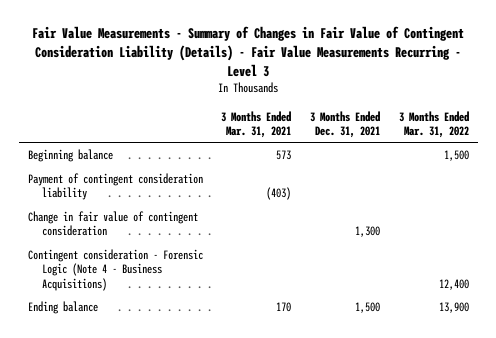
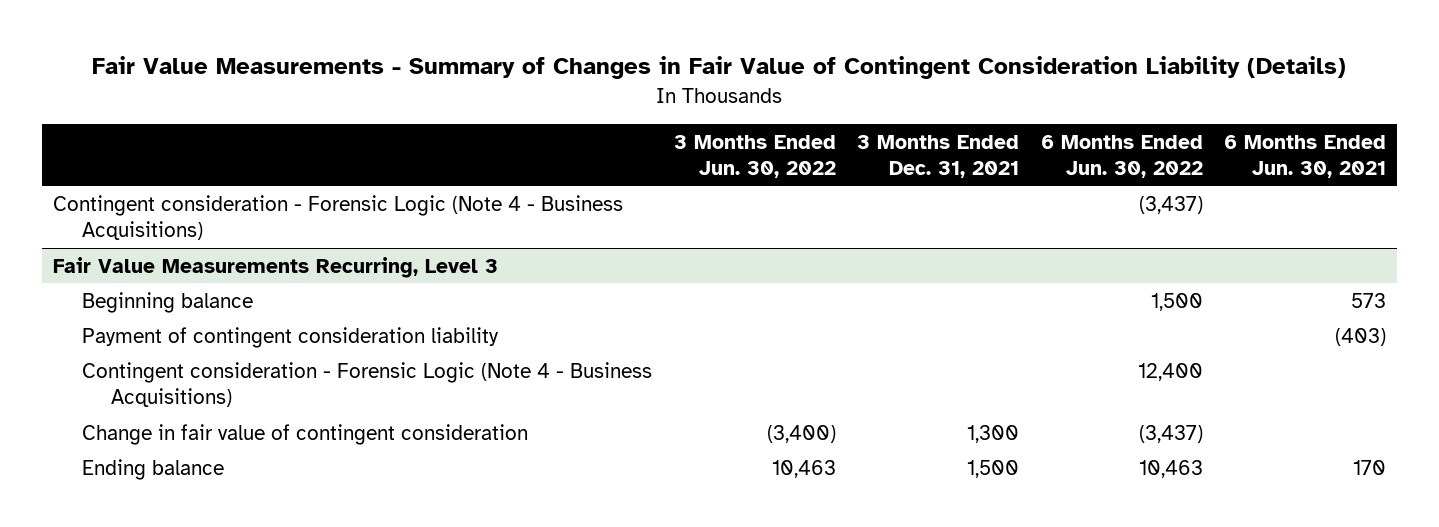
[32,25,465,77] Fair Value Measurements - Summary of Changes in Fair Value of Contingent Consideration Liability (Details) - Fair Value Measurements Recurring - Level 3 -> [92,56,1347,80] Fair Value Measurements - Summary of Changes in Fair Value of Contingent Consideration Liability (Details)
[221,110,292,138] 3 Months Ended Mar. 31, 2021 -> none
[398,110,469,138] 3 Months Ended Mar. 31, 2022 -> none
none -> [673,134,836,178] 3 Months Ended Jun. 30, 2022
none -> [1040,134,1203,178] 6 Months Ended Jun. 30, 2022
none -> [1224,134,1387,178] 6 Months Ended Jun. 30, 2021
[27,149,113,163] Beginning balance -> none
[27,173,203,201] Payment of contingent consideration liability -> none
[27,211,198,237] Change in fair value of contingent consideration -> none
[27,301,98,315] Ending balance -> none
none -> [52,256,498,278] Fair Value Measurements Recurring, Level 3
none -> [81,291,253,313] Beginning balance
none -> [81,326,499,348] Payment of contingent consideration liability
none -> [81,361,652,407] Contingent consideration - Forensic Logic (Note 4 - Business Acquisitions)
none -> [81,423,528,445] Change in fair value of contingent consideration
none -> [81,458,224,480] Ending balance

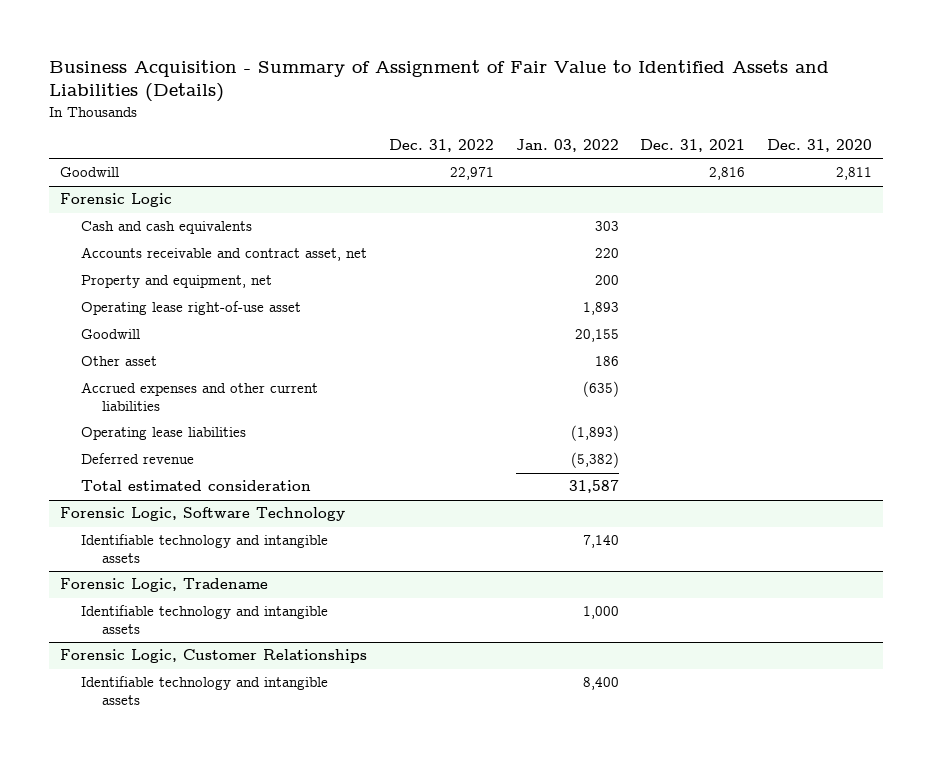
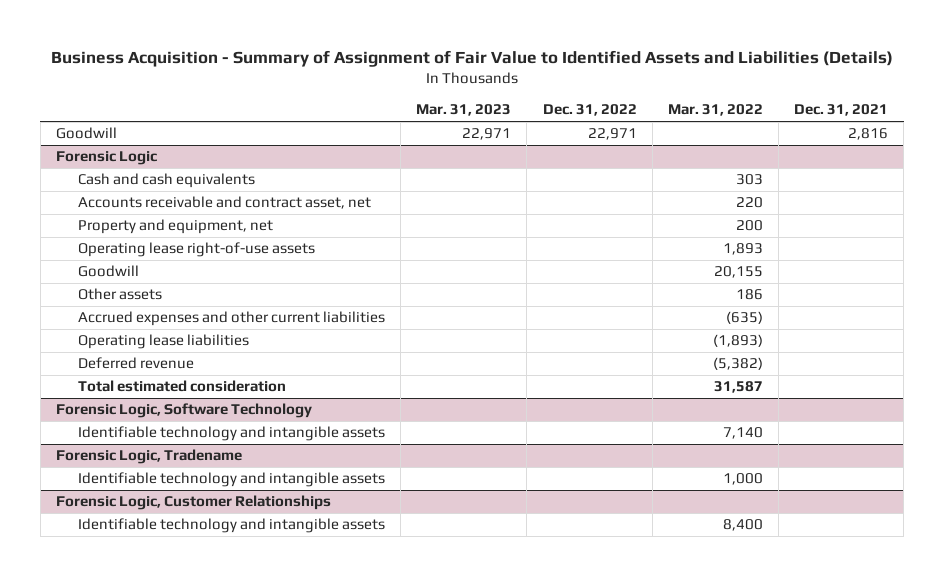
[515,139,619,153] Jan. 03, 2022 -> none
[766,139,872,153] Dec. 31, 2020 -> none
none -> [416,104,512,117] Mar. 31, 2023
none -> [667,104,763,117] Mar. 31, 2022
[81,301,302,316] Operating lease right-of-use asset -> [78,242,316,258] Operating lease right-of-use assets
[81,356,158,367] Other asset -> [78,288,163,301] Other assets

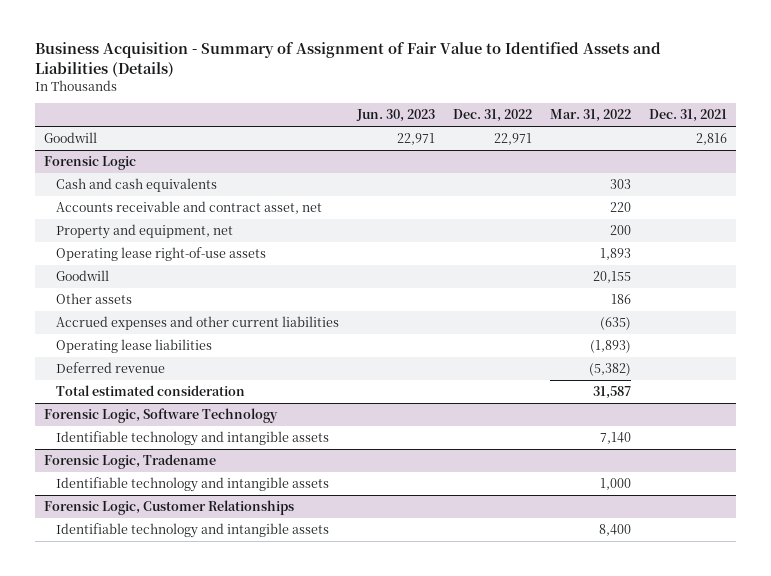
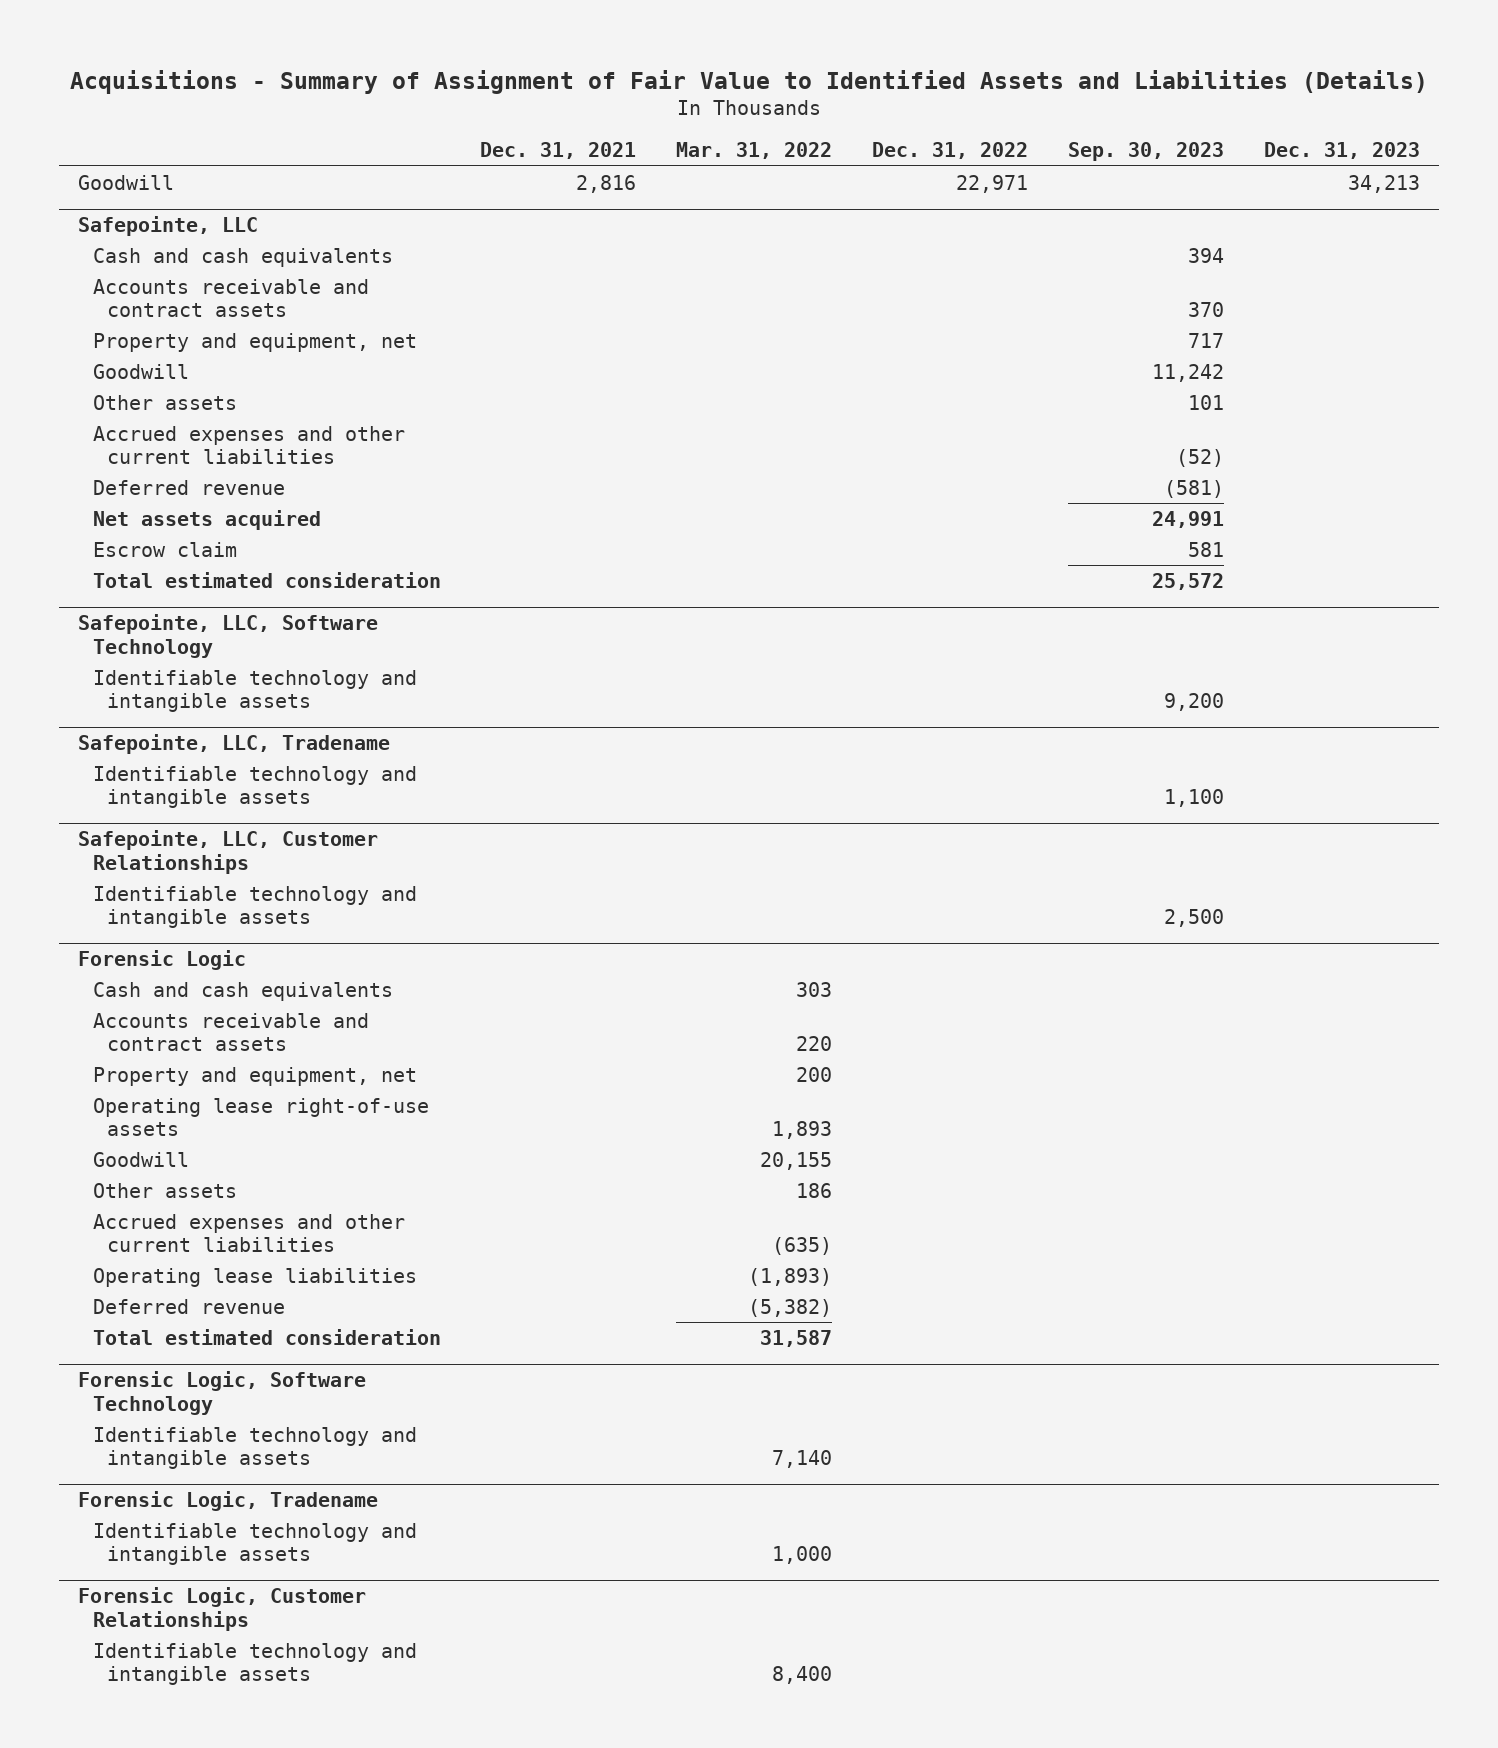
[34,42,661,77] Business Acquisition - Summary of Assignment of Fair Value to Identified Assets and Liabilities (Details) -> [69,69,1428,94] Acquisitions - Summary of Assignment of Fair Value to Identified Assets and Liabilities (Details)
[355,109,435,123] Jun. 30, 2023 -> none
none -> [1067,142,1224,162] Sep. 30, 2023
none -> [1263,142,1420,160] Dec. 31, 2023
none -> [78,216,259,237] Safepointe, LLC
none -> [92,247,393,267] Cash and cash equivalents
none -> [92,278,369,317] Accounts receivable and contract assets
none -> [92,332,417,352] Property and equipment, net
none -> [92,363,189,379] Goodwill
none -> [92,394,237,410] Other assets
none -> [92,425,405,464] Accrued expenses and other current liabilities
none -> [92,479,285,495] Deferred revenue
none -> [92,509,321,530] Net assets acquired
none -> [92,541,237,557] Escrow claim
none -> [92,571,441,588] Total estimated consideration
none -> [78,614,379,658] Safepointe, LLC, Software Technology
none -> [92,669,417,712] Identifiable technology and intangible assets
none -> [78,734,391,755] Safepointe, LLC, Tradename
none -> [92,765,417,808] Identifiable technology and intangible assets
none -> [78,830,379,874] Safepointe, LLC, Customer Relationships
none -> [92,885,417,928] Identifiable technology and intangible assets
[55,201,322,215] Accounts receivable and contract asset, net -> [92,1012,369,1051] Accounts receivable and contract assets

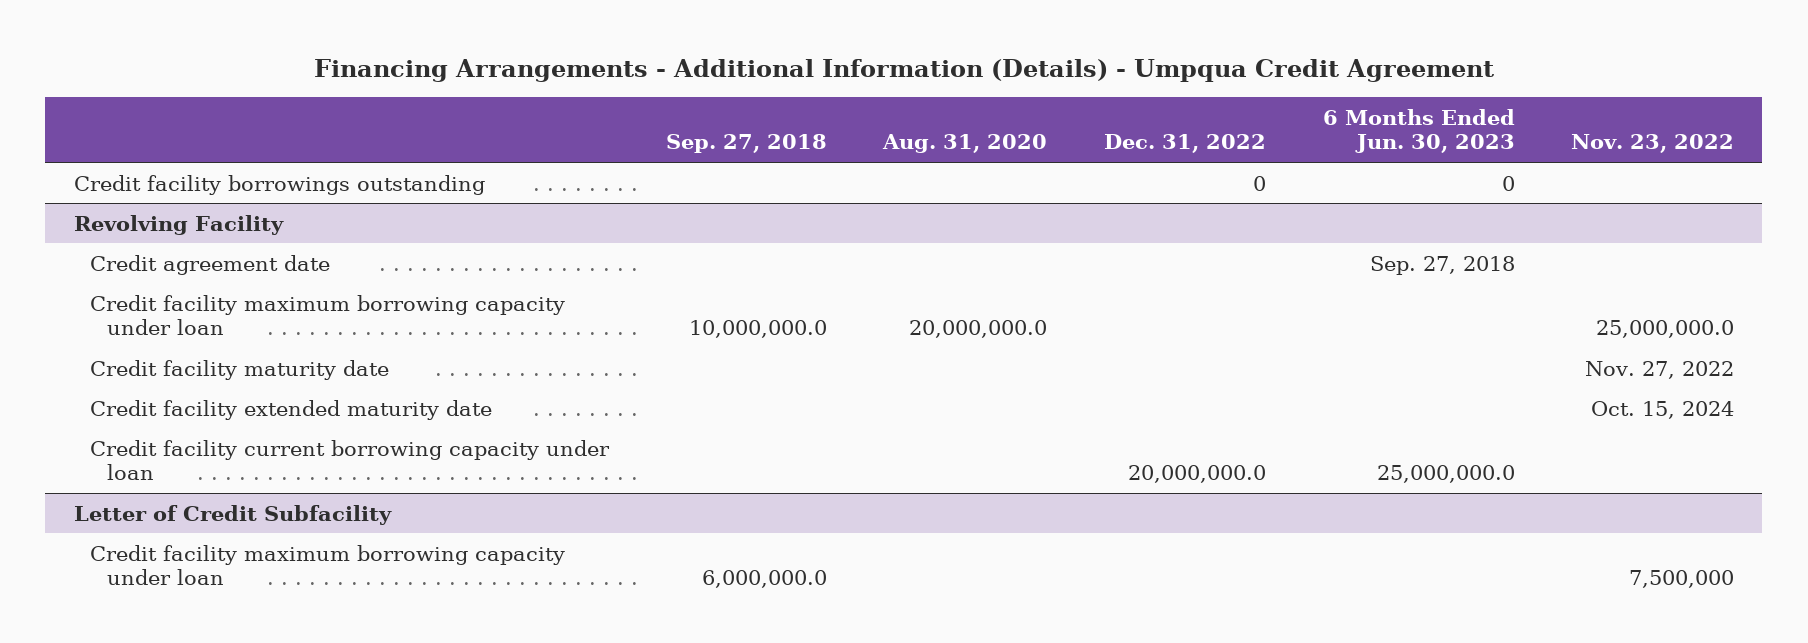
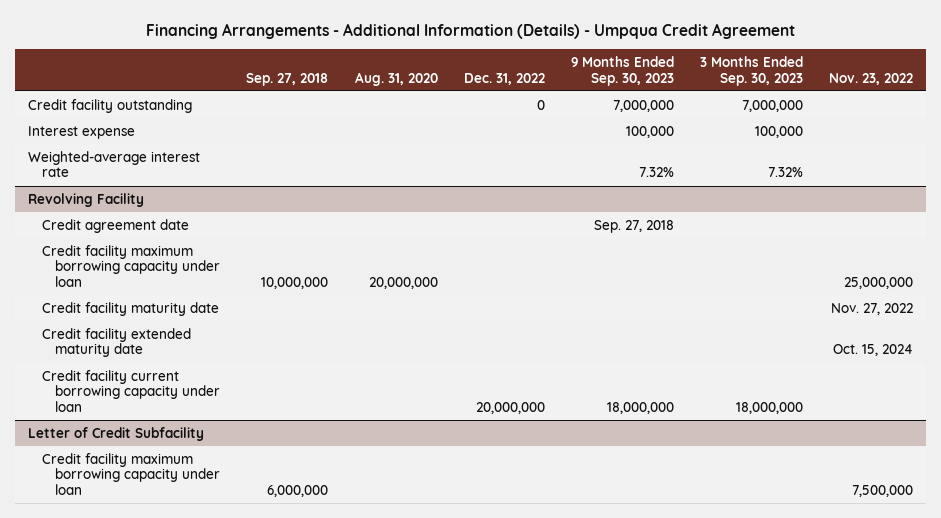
[1322,108,1515,154] 6 Months Ended Jun. 30, 2023 -> none
none -> [571,55,675,86] 9 Months Ended Sep. 30, 2023
none -> [700,55,804,86] 3 Months Ended Sep. 30, 2023
[73,174,485,195] Credit facility borrowings outstanding -> [28,98,193,113] Credit facility outstanding
none -> [28,125,136,139] Interest expense
none -> [28,150,201,178] Weighted-average interest rate
[688,320,827,339] 10,000,000.0 -> [261,277,329,290] 10,000,000
[909,320,1048,339] 20,000,000.0 -> [368,277,438,290] 20,000,000
[1596,320,1735,339] 25,000,000.0 -> [844,277,914,290] 25,000,000
[1127,465,1266,484] 20,000,000.0 -> [475,402,545,415] 20,000,000
[701,570,827,589] 6,000,000.0 -> [267,485,329,498] 6,000,000

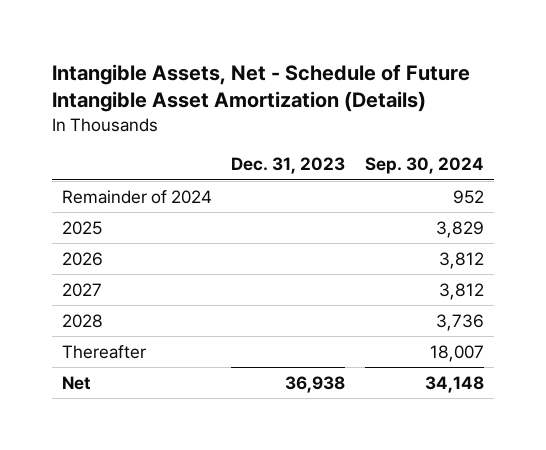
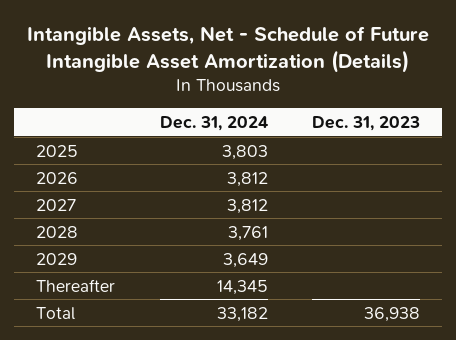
[365,157,485,175] Sep. 30, 2024 -> none
none -> [159,115,268,131] Dec. 31, 2024
[61,189,212,204] Remainder of 2024 -> none
none -> [36,252,78,265] 2029
[61,375,91,390] Net -> [36,306,76,320] Total

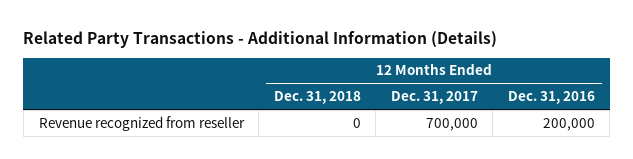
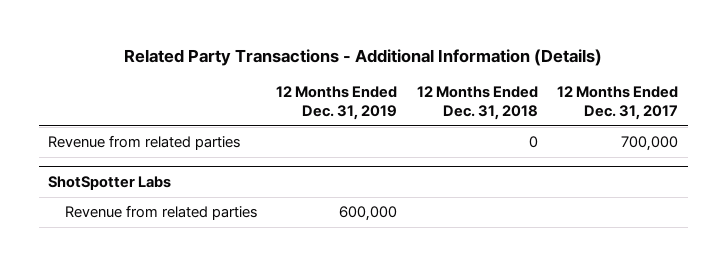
[507,91,595,105] Dec. 31, 2016 -> none
none -> [276,85,398,120] 12 Months Ended Dec. 31, 2019
[38,115,245,131] Revenue recognized from reseller -> [48,135,241,151] Revenue from related parties
none -> [48,175,172,190] ShotSpotter Labs
none -> [65,205,258,221] Revenue from related parties

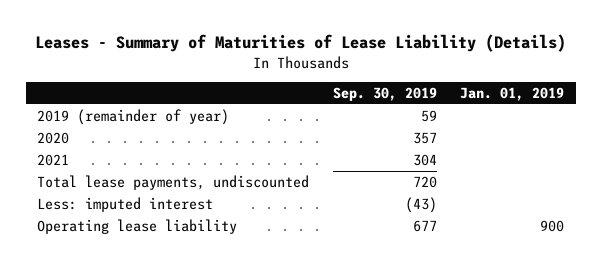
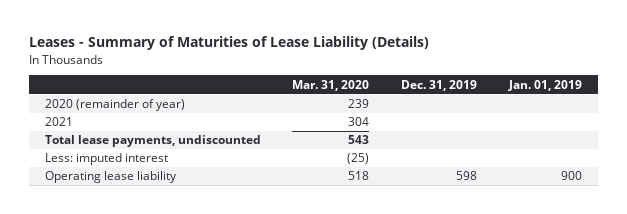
[332,86,437,101] Sep. 30, 2019 -> none
none -> [292,79,370,91] Mar. 31, 2020
none -> [401,79,478,91] Dec. 31, 2019
[37,131,70,144] 2020 -> none
[37,108,230,125] 2019 (remainder of year) -> [44,99,185,112] 2020 (remainder of year)

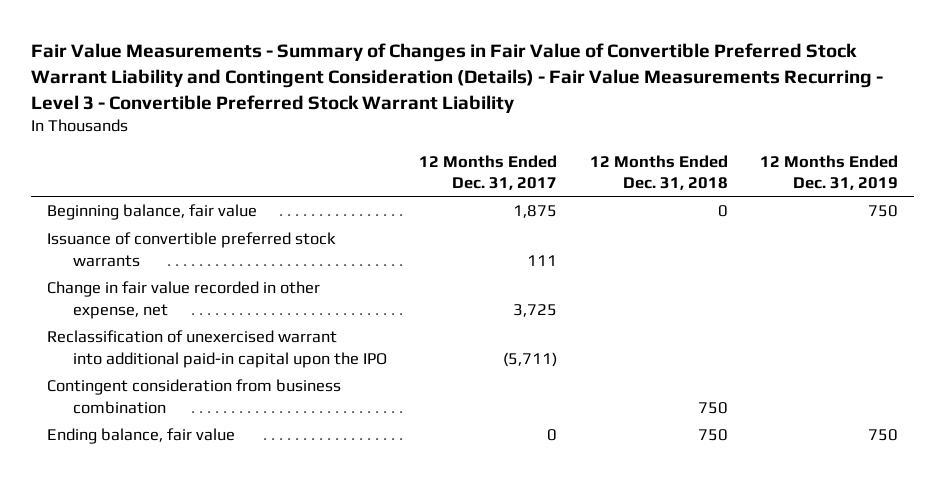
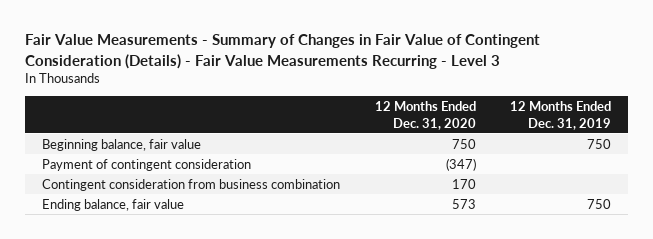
[31,43,884,113] Fair Value Measurements - Summary of Changes in Fair Value of Convertible Preferred Stock Warrant Liability and Contingent Consideration (Details) - Fair Value Measurements Recurring - Level 3 - Convertible Preferred Stock Warrant Liability -> [25,34,541,69] Fair Value Measurements - Summary of Changes in Fair Value of Contingent Consideration (Details) - Fair Value Measurements Recurring - Level 3
[419,154,558,190] 12 Months Ended Dec. 31, 2017 -> none
[589,154,728,190] 12 Months Ended Dec. 31, 2018 -> none
none -> [374,101,476,130] 12 Months Ended Dec. 31, 2020
[47,232,337,267] Issuance of convertible preferred stock warrants -> none
[47,281,321,319] Change in fair value recorded in other expense, net -> none
[47,330,388,368] Reclassification of unexercised warrant into additional paid-in capital upon the IPO -> [42,158,252,171] Payment of contingent consideration

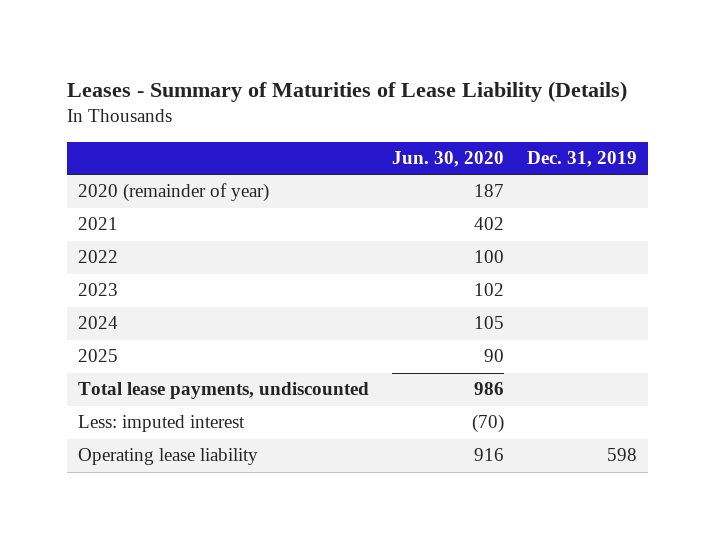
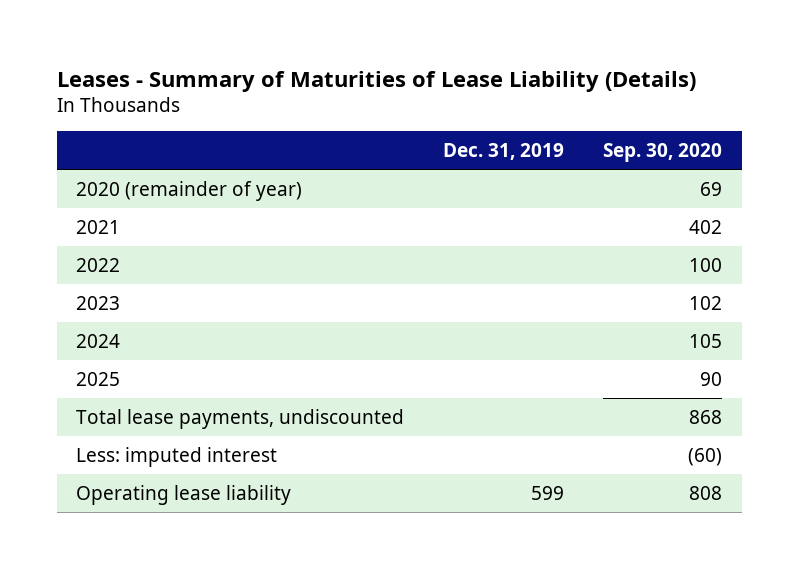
[392,151,505,168] Jun. 30, 2020 -> none
none -> [603,143,723,163] Sep. 30, 2020
[606,448,637,462] 598 -> [531,485,565,500] 599

